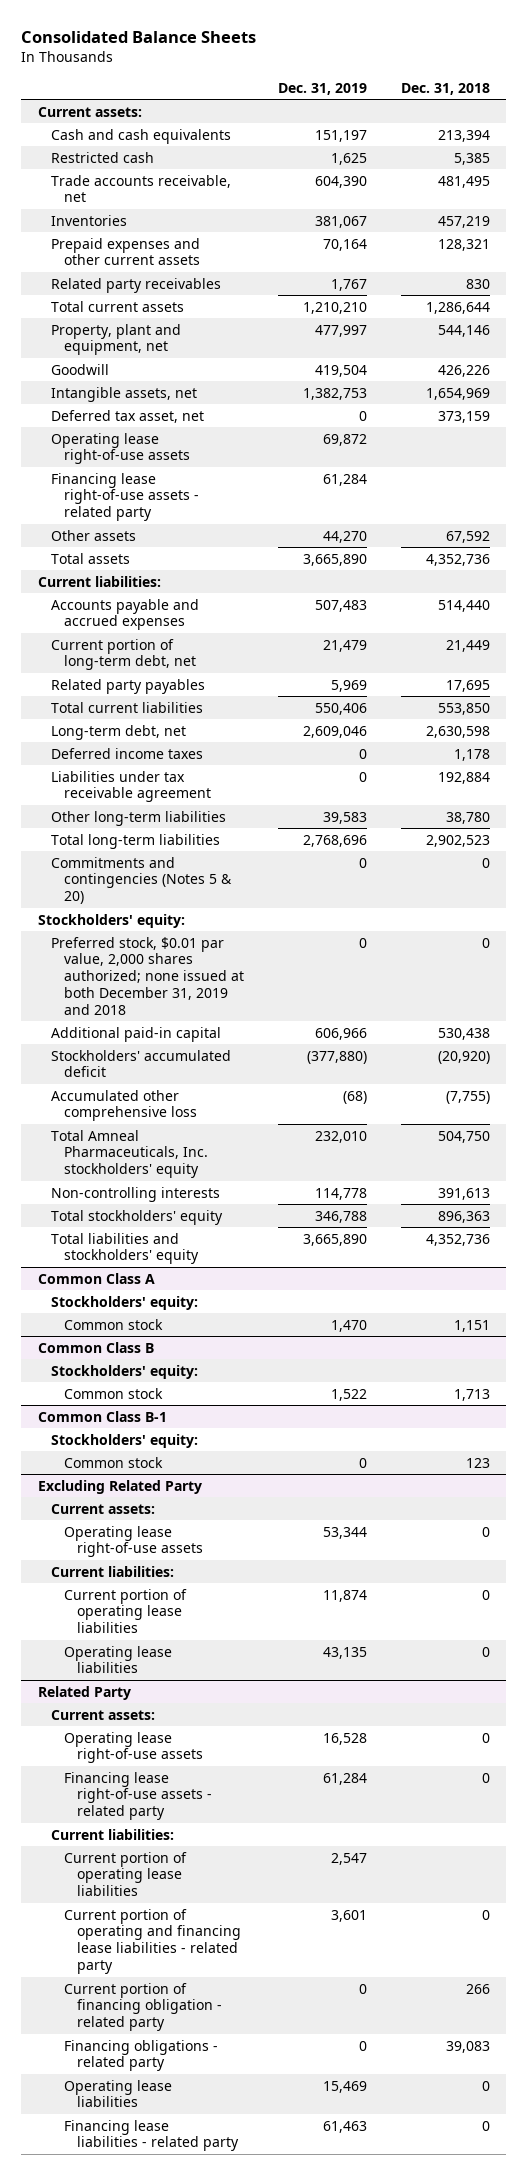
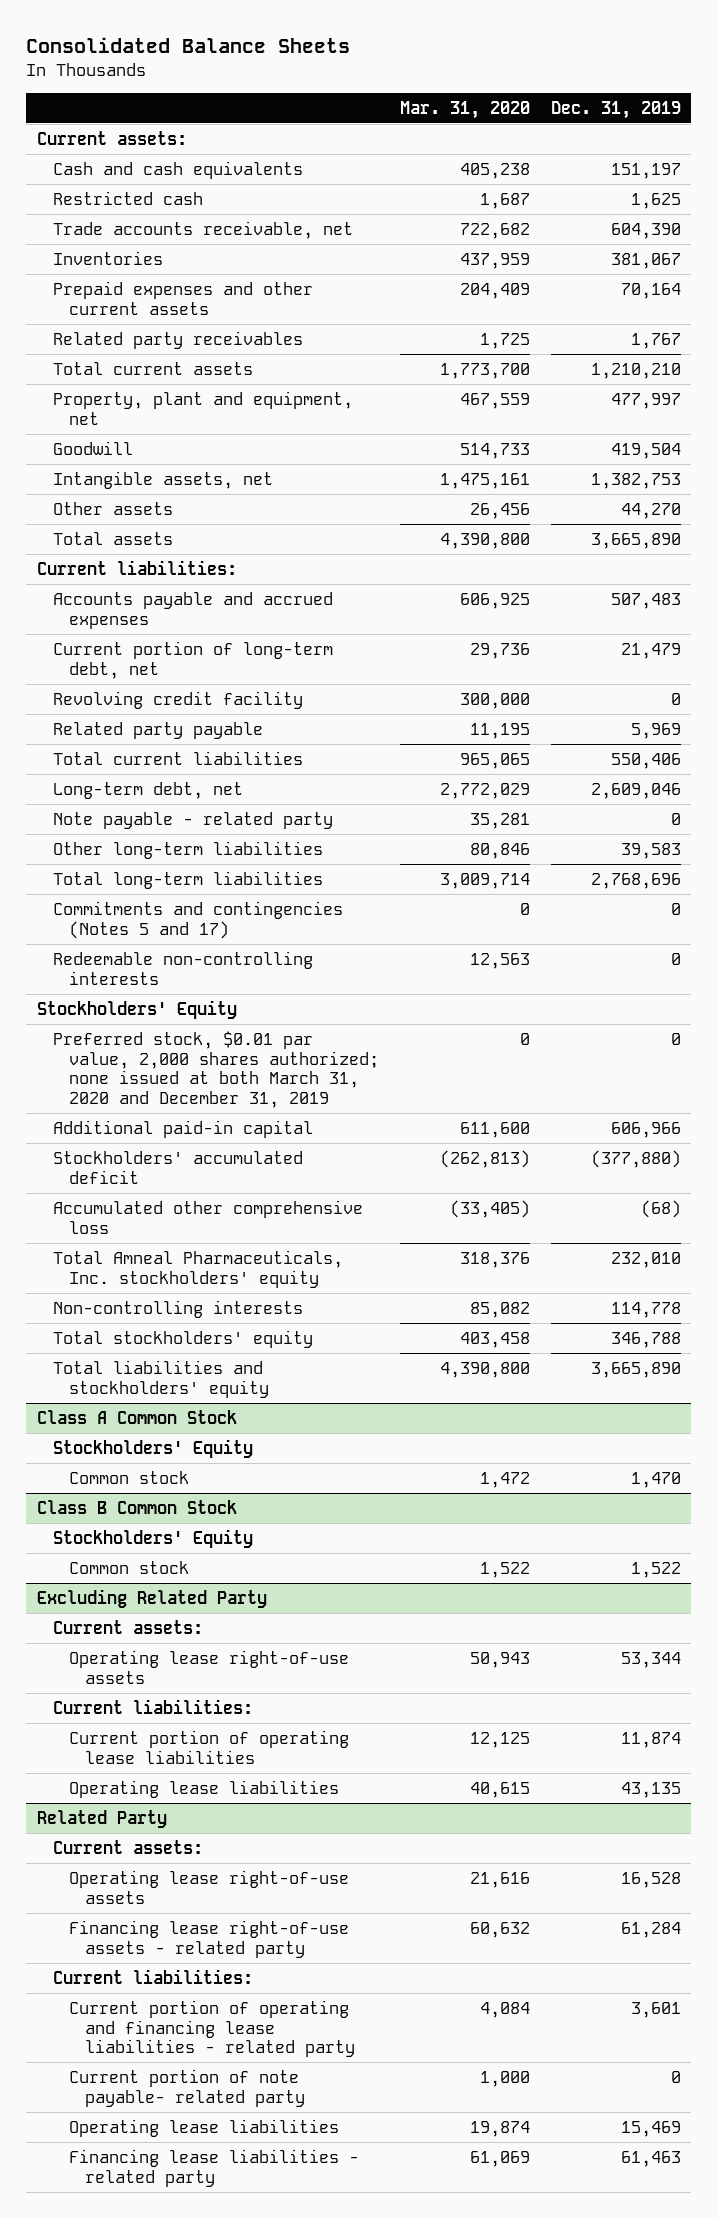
[400,82,490,95] Dec. 31, 2018 -> none
none -> [399,100,530,119] Mar. 31, 2020
[50,409,204,423] Deferred tax asset, net -> none
[50,432,191,465] Operating lease right-of-use assets -> none
[50,472,200,522] Financing lease right-of-use assets - related party -> none
none -> [52,690,303,709] Revolving credit facility
[50,678,205,694] Related party payables -> [52,721,263,739] Related party payable
[50,747,203,759] Deferred income taxes -> none
[50,770,212,803] Liabilities under tax receivable agreement -> none
none -> [52,811,333,829] Note payable - related party
[50,856,233,905] Commitments and contingencies (Notes 5 & 20) -> [52,900,343,939] Commitments and contingencies (Notes 5 and 17)
none -> [52,950,313,985] Redeemable non-controlling interests
[37,913,185,928] Stockholders' equity: -> [36,999,237,1019] Stockholders' Equity
[50,936,245,1016] Preferred stock, $0.01 par value, 2,000 shares authorized; none issued at both December 31, 2019 and 2018 -> [52,1030,379,1108] Preferred stock, $0.01 par value, 2,000 shares authorized; none issued at both March 31, 2020 and December 31, 2019
[37,1272,155,1284] Common Class A -> [36,1409,237,1424] Class A Common Stock
[50,1295,198,1310] Stockholders' equity: -> [52,1438,253,1458] Stockholders' Equity
[37,1341,154,1353] Common Class B -> [36,1499,237,1514] Class B Common Stock
[50,1364,198,1379] Stockholders' equity: -> [52,1528,253,1548] Stockholders' Equity
[37,1410,167,1422] Common Class B-1 -> none
[50,1433,198,1448] Stockholders' equity: -> none
[64,1456,164,1468] Common stock -> none
[64,1851,188,1897] Current portion of operating lease liabilities -> none
[64,2039,219,2072] Financing obligations - related party -> none
[64,1982,223,2032] Current portion of financing obligation - related party -> [68,2068,305,2107] Current portion of note payable- related party

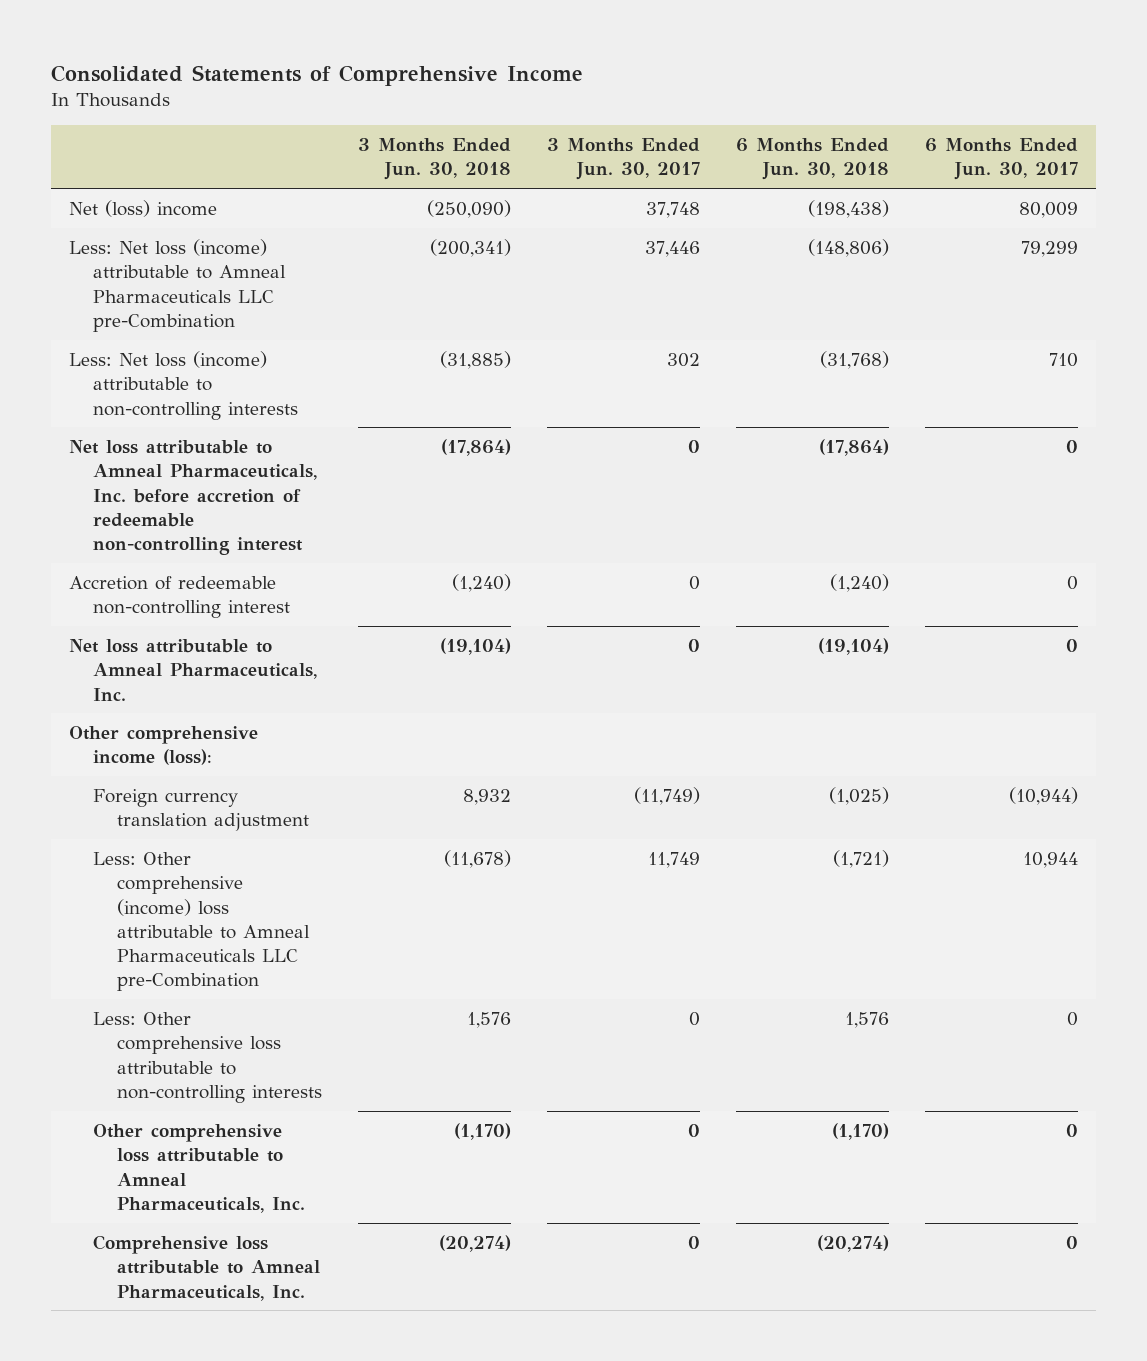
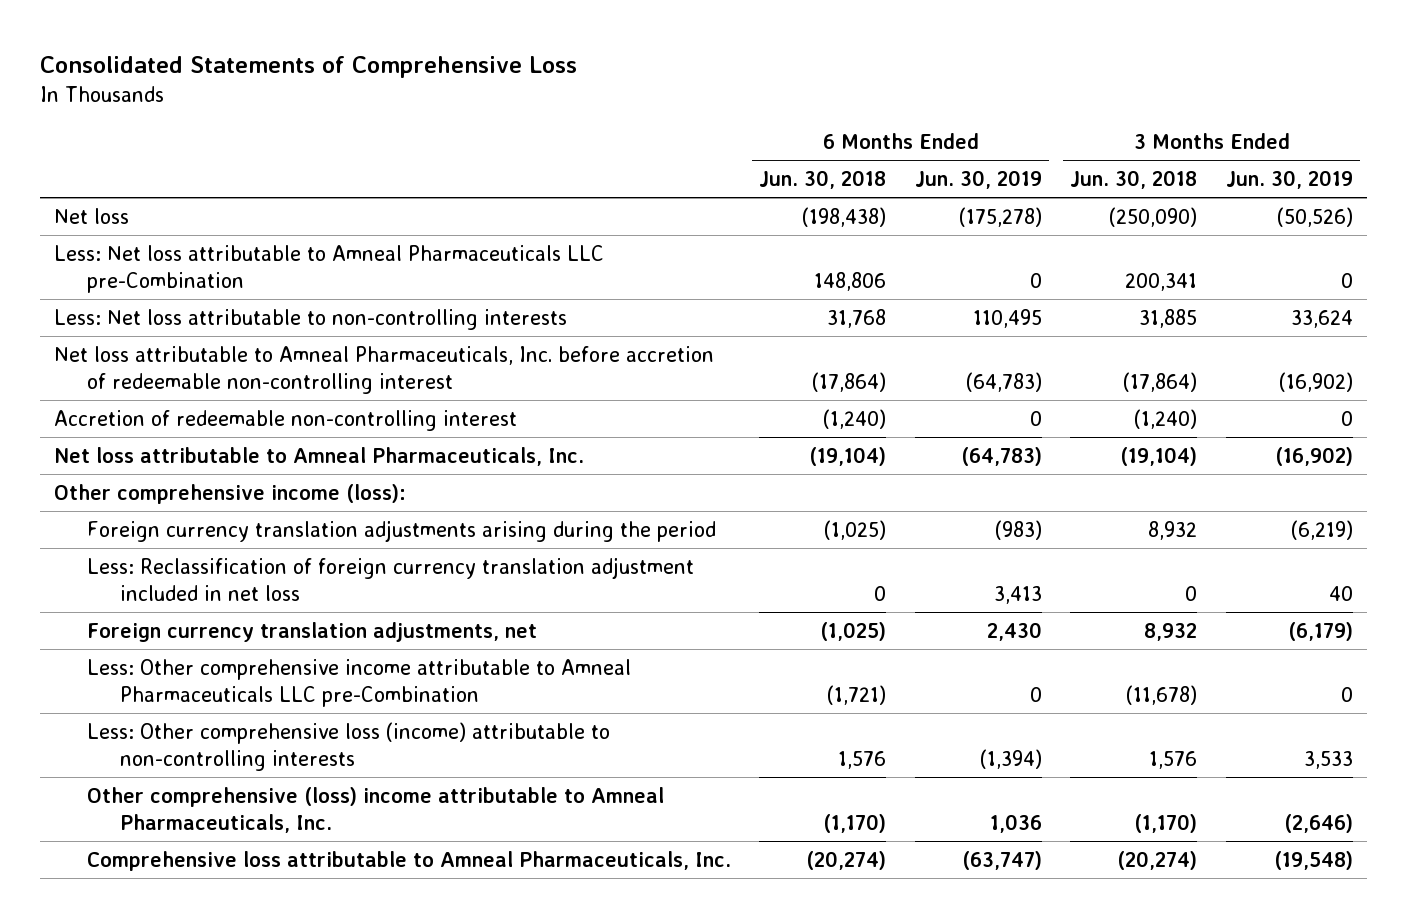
[51,64,584,86] Consolidated Statements of Comprehensive Income -> [39,55,577,78] Consolidated Statements of Comprehensive Loss
[547,138,701,181] 3 Months Ended Jun. 30, 2017 -> none
[925,138,1079,181] 6 Months Ended Jun. 30, 2017 -> none
none -> [914,170,1042,190] Jun. 30, 2019
none -> [1226,170,1354,190] Jun. 30, 2019
[69,199,218,217] Net (loss) income -> [54,207,130,224] Net loss
[69,238,287,332] Less: Net loss (income) attributable to Amneal Pharmaceuticals LLC pre-Combination -> [54,244,605,294] Less: Net loss attributable to Amneal Pharmaceuticals LLC pre-Combination
[430,238,512,257] (200,341) -> [1125,273,1198,292] 200,341
[808,238,890,257] (148,806) -> [814,272,887,292] 148,806
[69,350,299,420] Less: Net loss (income) attributable to non-controlling interests -> [54,308,568,330] Less: Net loss attributable to non-controlling interests
[440,350,512,369] (31,885) -> [1139,308,1198,328] 31,885
[820,350,890,369] (31,768) -> [827,308,887,328] 31,768
none -> [86,519,716,542] Foreign currency translation adjustments arising during the period
none -> [86,556,694,602] Less: Reclassification of foreign currency translation adjustment included in net loss
[93,788,310,832] Foreign currency translation adjustment -> [86,621,537,642] Foreign currency translation adjustments, net
[93,851,311,992] Less: Other comprehensive (income) loss attributable to Amneal Pharmaceuticals LLC pre-Combination -> [86,658,631,708] Less: Other comprehensive income attributable to Amneal Pharmaceuticals LLC pre-Combination
[93,1011,323,1103] Less: Other comprehensive loss attributable to non-controlling interests -> [86,721,610,772] Less: Other comprehensive loss (income) attributable to non-controlling interests
[93,1123,306,1213] Other comprehensive loss attributable to Amneal Pharmaceuticals, Inc. -> [86,786,664,834] Other comprehensive (loss) income attributable to Amneal Pharmaceuticals, Inc.

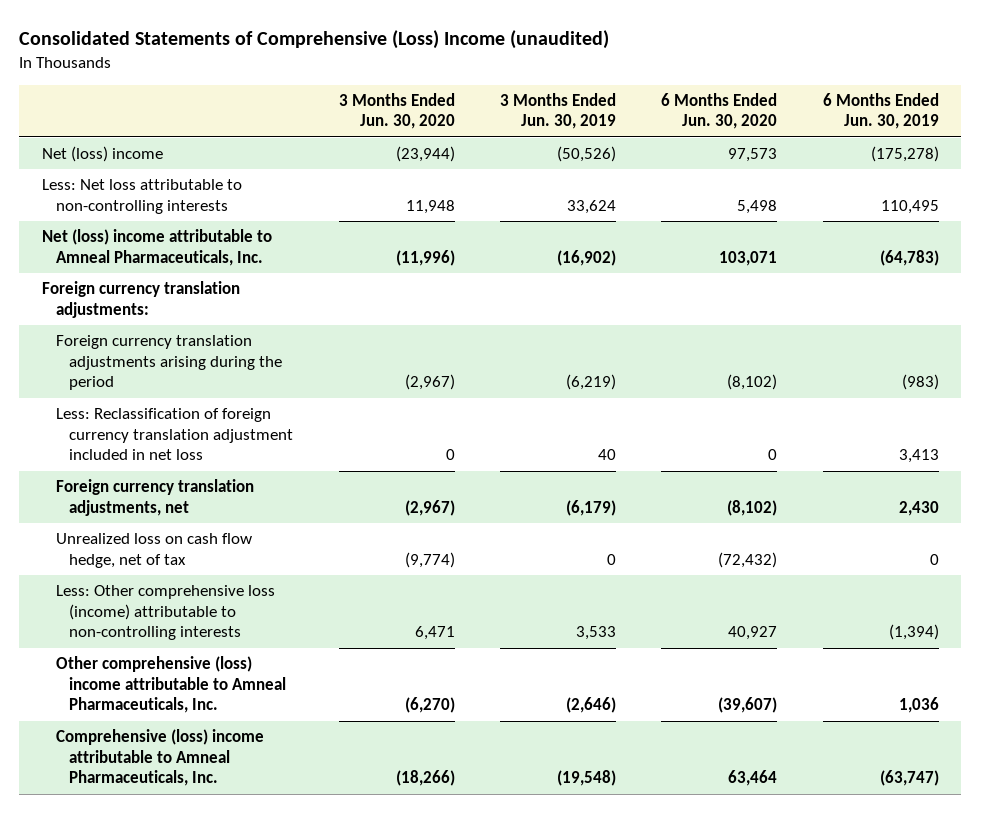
[39,55,577,78] Consolidated Statements of Comprehensive Loss -> [19,30,610,50] Consolidated Statements of Comprehensive (Loss) Income (unaudited)
[759,170,887,190] Jun. 30, 2018 -> none
[1070,170,1198,190] Jun. 30, 2018 -> none
none -> [338,92,455,130] 3 Months Ended Jun. 30, 2020
none -> [661,92,778,130] 6 Months Ended Jun. 30, 2020
[54,244,605,294] Less: Net loss attributable to Amneal Pharmaceuticals LLC pre-Combination -> none
[54,207,130,224] Net loss -> [41,146,163,163] Net (loss) income
[54,409,518,431] Accretion of redeemable non-controlling interest -> none
[54,446,585,466] Net loss attributable to Amneal Pharmaceuticals, Inc. -> none
[54,483,407,504] Other comprehensive income (loss): -> none
[54,345,715,395] Net loss attributable to Amneal Pharmaceuticals, Inc. before accretion of redeemable non-controlling interest -> [41,229,272,266] Net (loss) income attributable to Amneal Pharmaceuticals, Inc.
none -> [41,281,240,318] Foreign currency translation adjustments:
[86,658,631,708] Less: Other comprehensive income attributable to Amneal Pharmaceuticals LLC pre-Combination -> none
none -> [55,533,252,568] Unrealized loss on cash flow hedge, net of tax
[86,850,731,871] Comprehensive loss attributable to Amneal Pharmaceuticals, Inc. -> [55,729,264,787] Comprehensive (loss) income attributable to Amneal Pharmaceuticals, Inc.

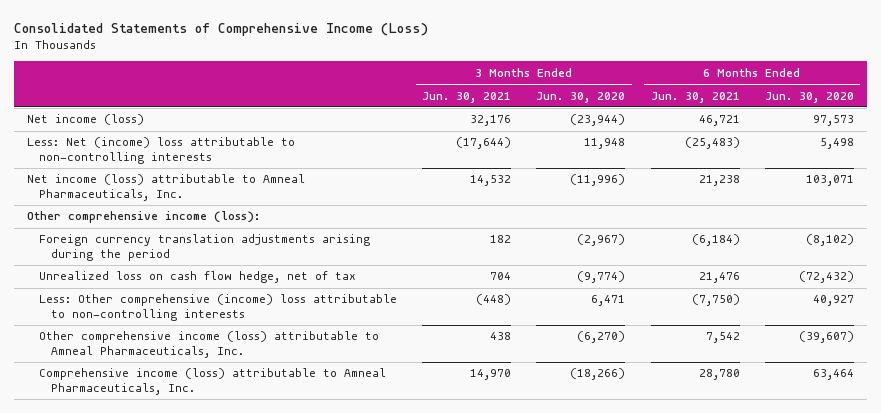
[19,30,610,50] Consolidated Statements of Comprehensive (Loss) Income (unaudited) -> [14,23,429,37] Consolidated Statements of Comprehensive Income (Loss)
[500,92,617,130] 3 Months Ended Jun. 30, 2019 -> none
[822,92,939,130] 6 Months Ended Jun. 30, 2019 -> none
none -> [422,91,512,103] Jun. 30, 2021
none -> [650,91,740,103] Jun. 30, 2021
[41,146,163,163] Net (loss) income -> [26,114,144,126] Net income (loss)
[41,179,242,214] Less: Net loss attributable to non-controlling interests -> [26,137,295,164] Less: Net (income) loss attributable to non-controlling interests
[41,229,272,266] Net (loss) income attributable to Amneal Pharmaceuticals, Inc. -> [26,174,305,201] Net income (loss) attributable to Amneal Pharmaceuticals, Inc.
[41,281,240,318] Foreign currency translation adjustments: -> [26,211,260,224] Other comprehensive income (loss):
[55,408,294,461] Less: Reclassification of foreign currency translation adjustment included in net loss -> none
[55,479,254,516] Foreign currency translation adjustments, net -> none
[55,585,275,641] Less: Other comprehensive loss (income) attributable to non-controlling interests -> [38,294,397,321] Less: Other comprehensive (income) loss attributable to non-controlling interests
[55,656,287,714] Other comprehensive (loss) income attributable to Amneal Pharmaceuticals, Inc. -> [38,331,379,358] Other comprehensive income (loss) attributable to Amneal Pharmaceuticals, Inc.
[55,729,264,787] Comprehensive (loss) income attributable to Amneal Pharmaceuticals, Inc. -> [38,368,386,395] Comprehensive income (loss) attributable to Amneal Pharmaceuticals, Inc.

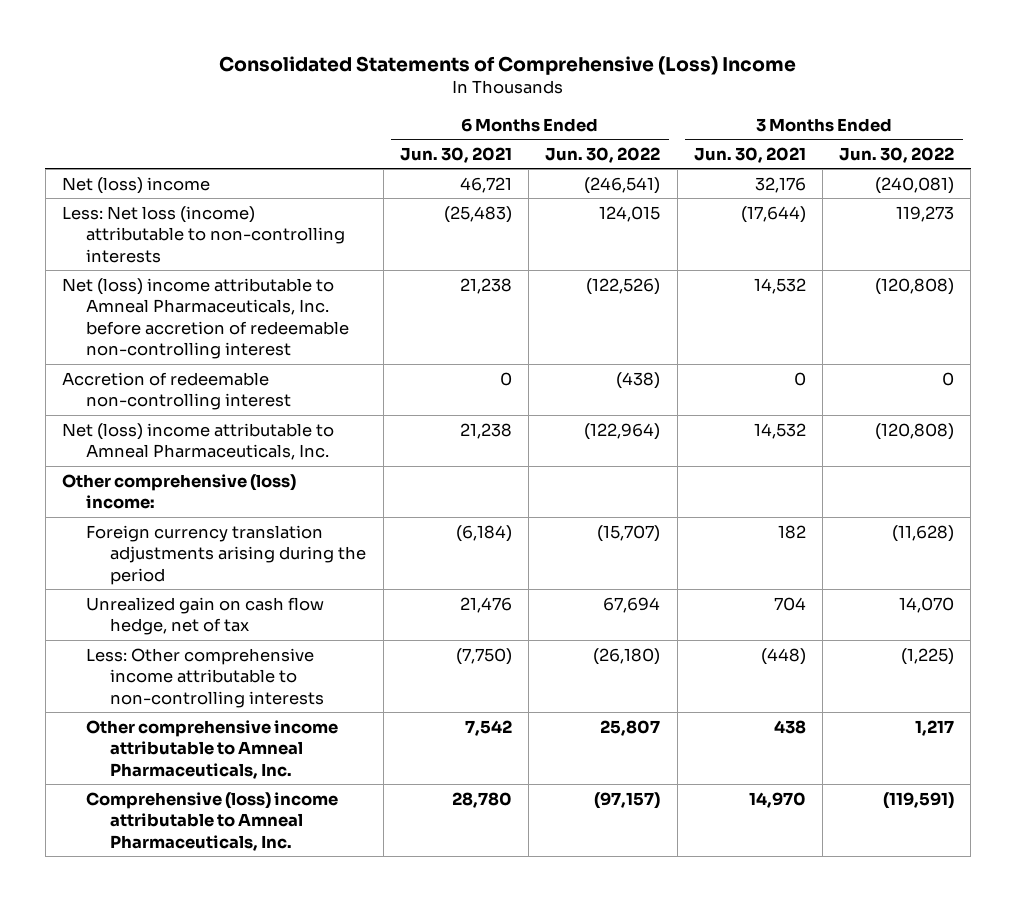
[14,23,429,37] Consolidated Statements of Comprehensive Income (Loss) -> [219,55,797,75] Consolidated Statements of Comprehensive (Loss) Income
[536,91,626,103] Jun. 30, 2020 -> none
[764,91,854,103] Jun. 30, 2020 -> none
none -> [545,146,661,163] Jun. 30, 2022
none -> [839,146,955,163] Jun. 30, 2022
[26,114,144,126] Net income (loss) -> [61,176,210,194] Net (loss) income
[26,137,295,164] Less: Net (income) loss attributable to non-controlling interests -> [61,205,346,263] Less: Net loss (income) attributable to non-controlling interests
none -> [61,277,350,360] Net (loss) income attributable to Amneal Pharmaceuticals, Inc. before accretion of redeemable non-controlling interest
none -> [61,371,292,411] Accretion of redeemable non-controlling interest
[26,174,305,201] Net income (loss) attributable to Amneal Pharmaceuticals, Inc. -> [61,422,334,461] Net (loss) income attributable to Amneal Pharmaceuticals, Inc.
[26,211,260,224] Other comprehensive income (loss): -> [61,473,296,510] Other comprehensive (loss) income:
[38,271,356,284] Unrealized loss on cash flow hedge, net of tax -> [86,596,325,636] Unrealized gain on cash flow hedge, net of tax
[38,294,397,321] Less: Other comprehensive (income) loss attributable to non-controlling interests -> [86,647,325,708] Less: Other comprehensive income attributable to non-controlling interests
[38,331,379,358] Other comprehensive income (loss) attributable to Amneal Pharmaceuticals, Inc. -> [86,719,339,779] Other comprehensive income attributable to Amneal Pharmaceuticals, Inc.
[38,368,386,395] Comprehensive income (loss) attributable to Amneal Pharmaceuticals, Inc. -> [86,791,339,851] Comprehensive (loss) income attributable to Amneal Pharmaceuticals, Inc.

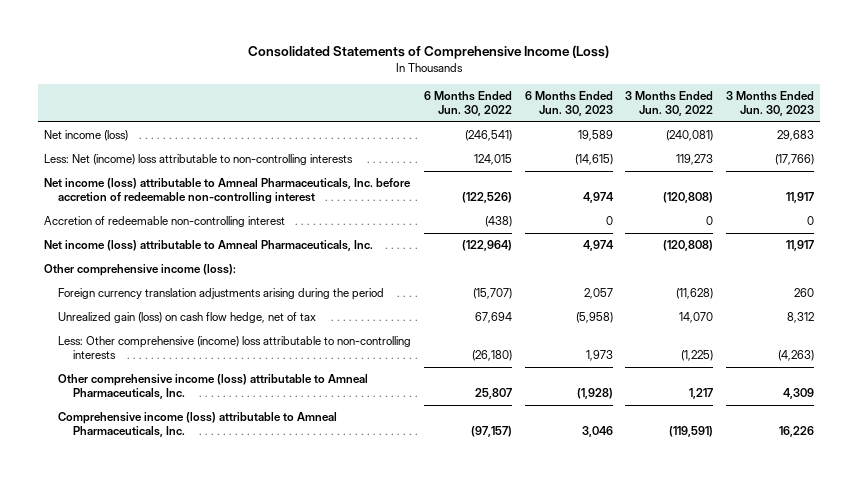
[219,55,797,75] Consolidated Statements of Comprehensive (Loss) Income -> [248,45,610,60] Consolidated Statements of Comprehensive Income (Loss)
[399,146,512,163] Jun. 30, 2021 -> none
[693,146,806,163] Jun. 30, 2021 -> none
none -> [524,90,613,117] 6 Months Ended Jun. 30, 2023
none -> [726,90,815,117] 3 Months Ended Jun. 30, 2023
[61,176,210,194] Net (loss) income -> [44,130,129,142] Net income (loss)
[61,205,346,263] Less: Net loss (income) attributable to non-controlling interests -> [44,154,354,166] Less: Net (income) loss attributable to non-controlling interests
[61,277,350,360] Net (loss) income attributable to Amneal Pharmaceuticals, Inc. before accretion of redeemable non-controlling interest -> [44,178,412,205] Net income (loss) attributable to Amneal Pharmaceuticals, Inc. before accretion of redeemable non-controlling interest
[61,422,334,461] Net (loss) income attributable to Amneal Pharmaceuticals, Inc. -> [44,240,374,252] Net income (loss) attributable to Amneal Pharmaceuticals, Inc.
[61,473,296,510] Other comprehensive (loss) income: -> [44,264,237,277] Other comprehensive income (loss):
[86,596,325,636] Unrealized gain on cash flow hedge, net of tax -> [58,312,317,324] Unrealized gain (loss) on cash flow hedge, net of tax
[86,647,325,708] Less: Other comprehensive income attributable to non-controlling interests -> [58,336,412,360] Less: Other comprehensive (income) loss attributable to non-controlling interests
[86,719,339,779] Other comprehensive income attributable to Amneal Pharmaceuticals, Inc. -> [58,374,369,400] Other comprehensive income (loss) attributable to Amneal Pharmaceuticals, Inc.
[86,791,339,851] Comprehensive (loss) income attributable to Amneal Pharmaceuticals, Inc. -> [58,412,338,438] Comprehensive income (loss) attributable to Amneal Pharmaceuticals, Inc.

